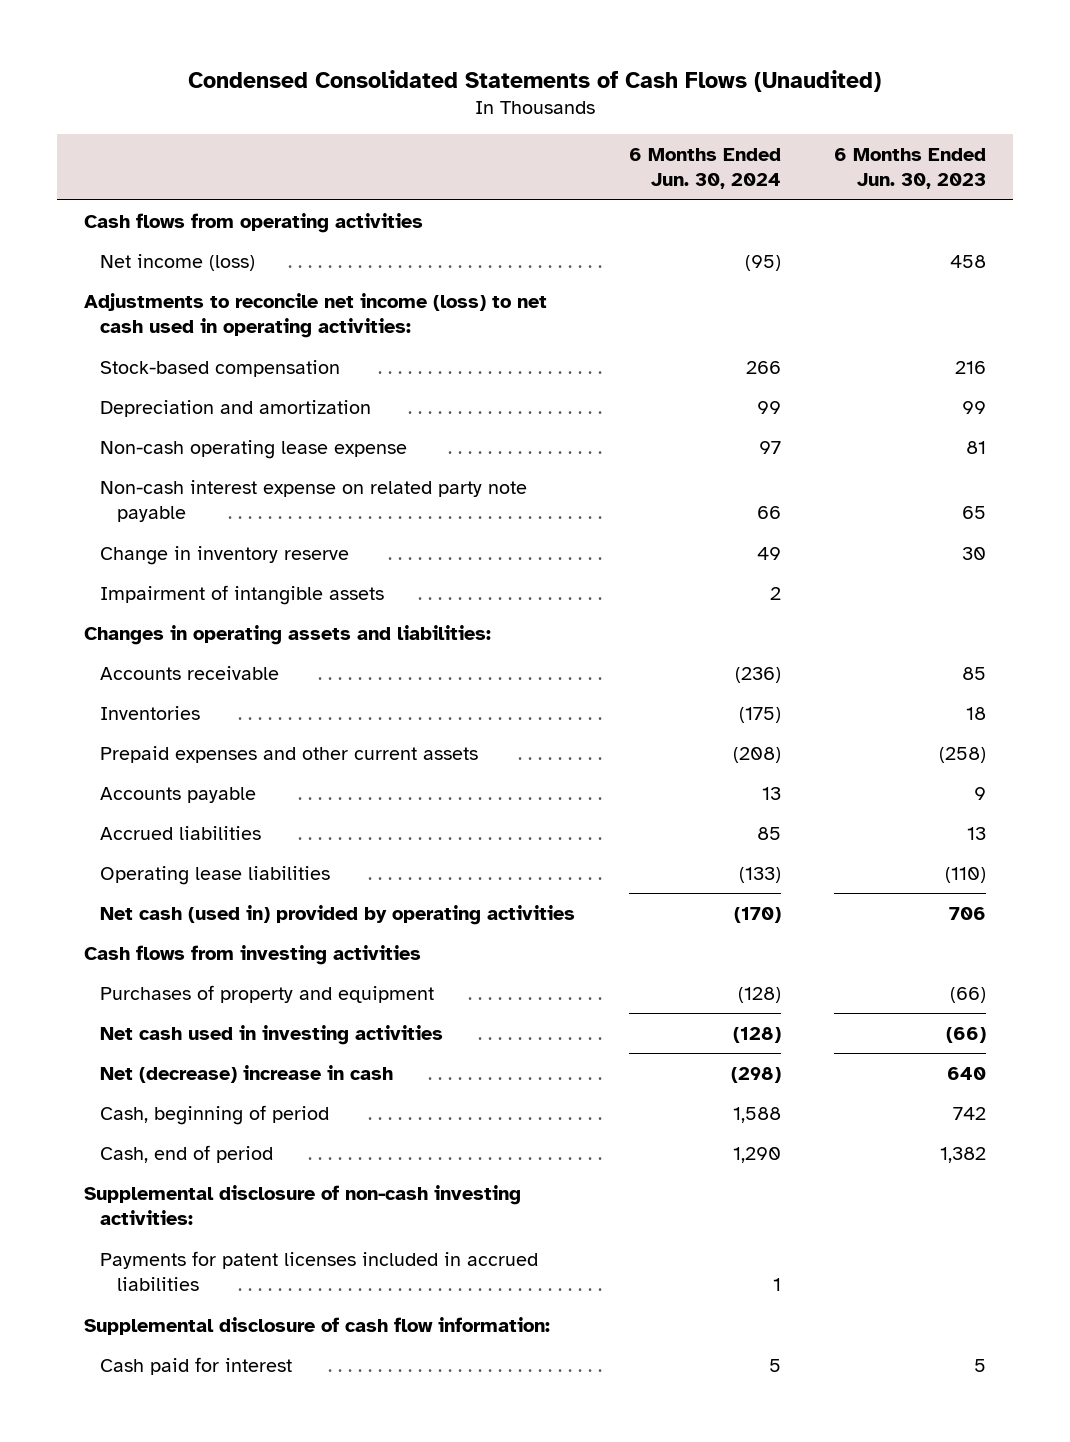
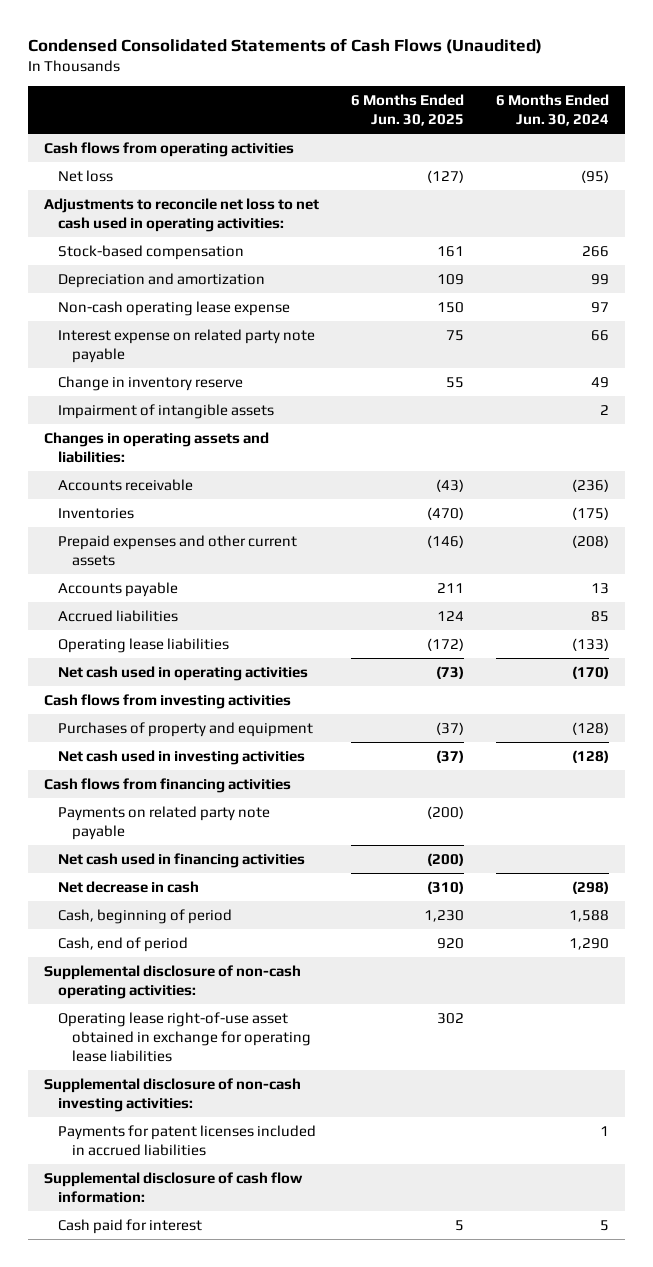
[834,148,987,190] 6 Months Ended Jun. 30, 2023 -> none
none -> [350,94,464,126] 6 Months Ended Jun. 30, 2025
[100,253,256,271] Net income (loss) -> [58,170,114,183] Net loss
[83,292,547,339] Adjustments to reconcile net income (loss) to net cash used in operating activities: -> [44,198,320,232] Adjustments to reconcile net loss to net cash used in operating activities:
[100,479,528,523] Non-cash interest expense on related party note payable -> [58,329,316,363] Interest expense on related party note payable
[100,904,576,925] Net cash (used in) provided by operating activities -> [58,666,309,682] Net cash used in operating activities
none -> [44,778,292,794] Cash flows from financing activities
none -> [58,806,271,840] Payments on related party note payable
none -> [58,853,306,869] Net cash used in financing activities
[100,1064,394,1083] Net (decrease) increase in cash -> [58,881,200,894] Net decrease in cash
none -> [44,965,302,999] Supplemental disclosure of non-cash operating activities:
none -> [58,1012,312,1062] Operating lease right-of-use asset obtained in exchange for operating lease liabilities

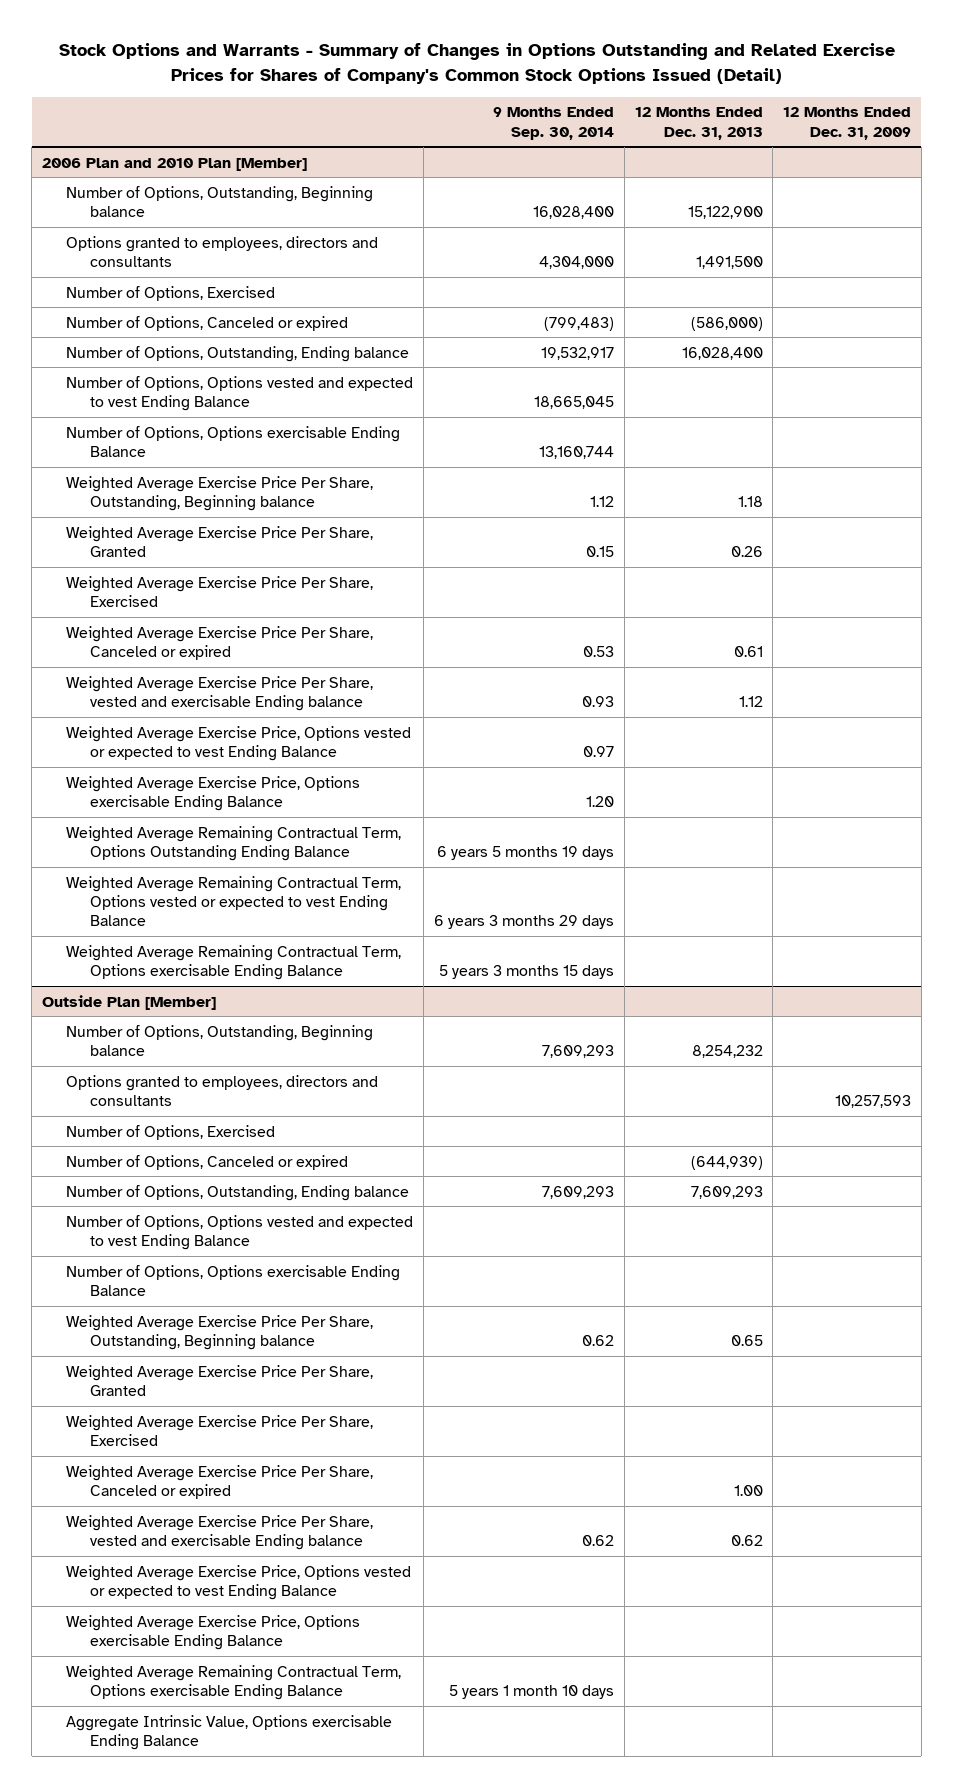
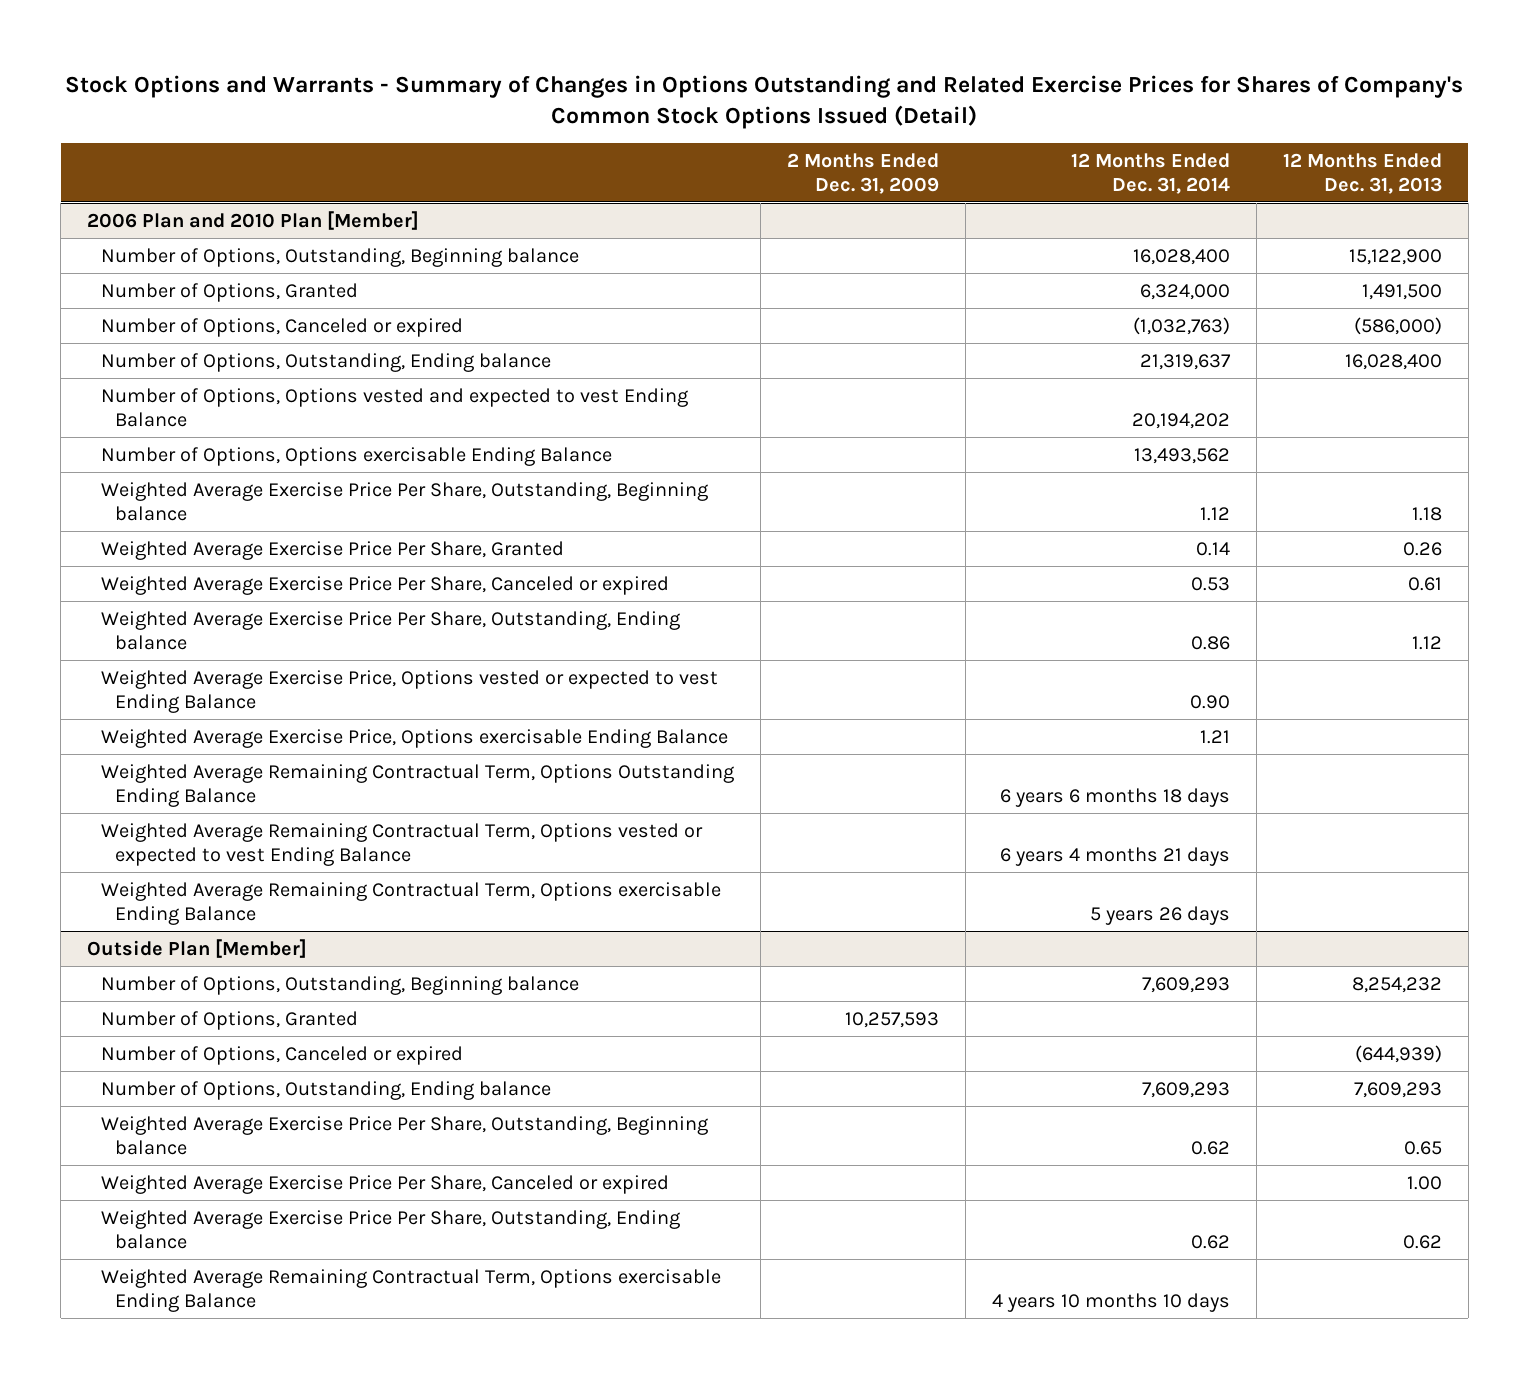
[492,107,614,140] 9 Months Ended Sep. 30, 2014 -> none
[783,107,912,140] 12 Months Ended Dec. 31, 2009 -> none
none -> [787,152,940,194] 2 Months Ended Dec. 31, 2009
none -> [1070,152,1230,194] 12 Months Ended Dec. 31, 2014
[66,285,276,301] Number of Options, Exercised -> none
[66,235,379,267] Options granted to employees, directors and consultants -> [101,283,359,303] Number of Options, Granted
[66,575,374,607] Weighted Average Exercise Price Per Share, Exercised -> none
[66,675,374,711] Weighted Average Exercise Price Per Share, vested and exercisable Ending balance -> [101,611,681,650] Weighted Average Exercise Price Per Share, Outstanding, Ending balance
[66,1124,276,1140] Number of Options, Exercised -> none
[66,1074,379,1106] Options granted to employees, directors and consultants -> [101,1011,359,1031] Number of Options, Granted
[66,1214,414,1250] Number of Options, Options vested and expected to vest Ending Balance -> none
[66,1264,401,1296] Number of Options, Options exercisable Ending Balance -> none
[66,1364,374,1396] Weighted Average Exercise Price Per Share, Granted -> none
[66,1414,374,1446] Weighted Average Exercise Price Per Share, Exercised -> none
[66,1564,412,1600] Weighted Average Exercise Price, Options vested or expected to vest Ending Balance -> none
[66,1614,361,1650] Weighted Average Exercise Price, Options exercisable Ending Balance -> none
[66,1514,374,1550] Weighted Average Exercise Price Per Share, vested and exercisable Ending balance -> [101,1210,681,1249] Weighted Average Exercise Price Per Share, Outstanding, Ending balance
[66,1714,393,1750] Aggregate Intrinsic Value, Options exercisable Ending Balance -> none

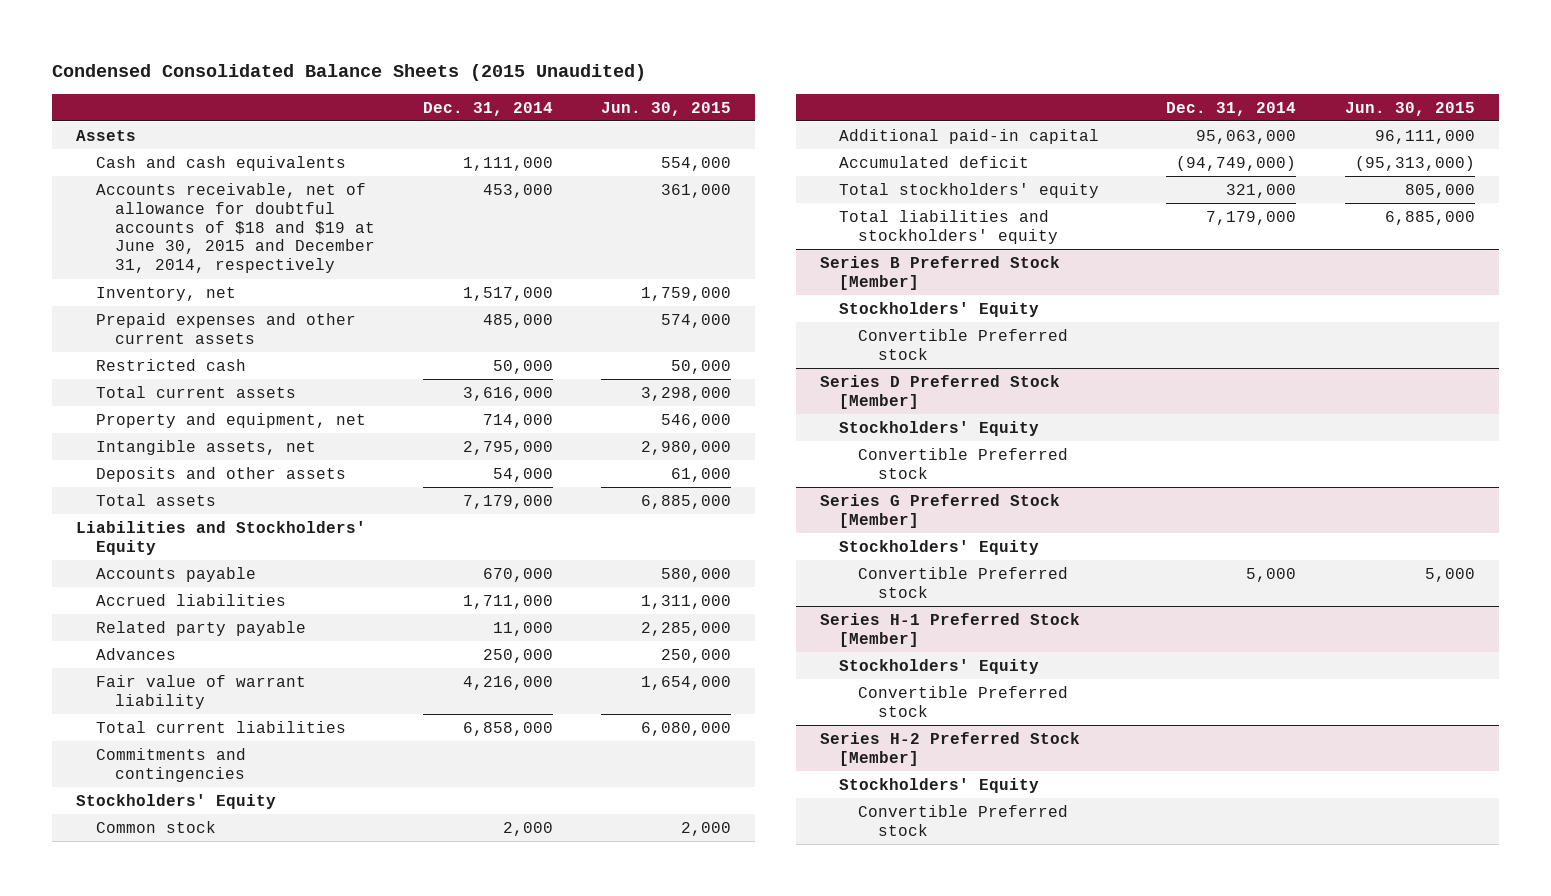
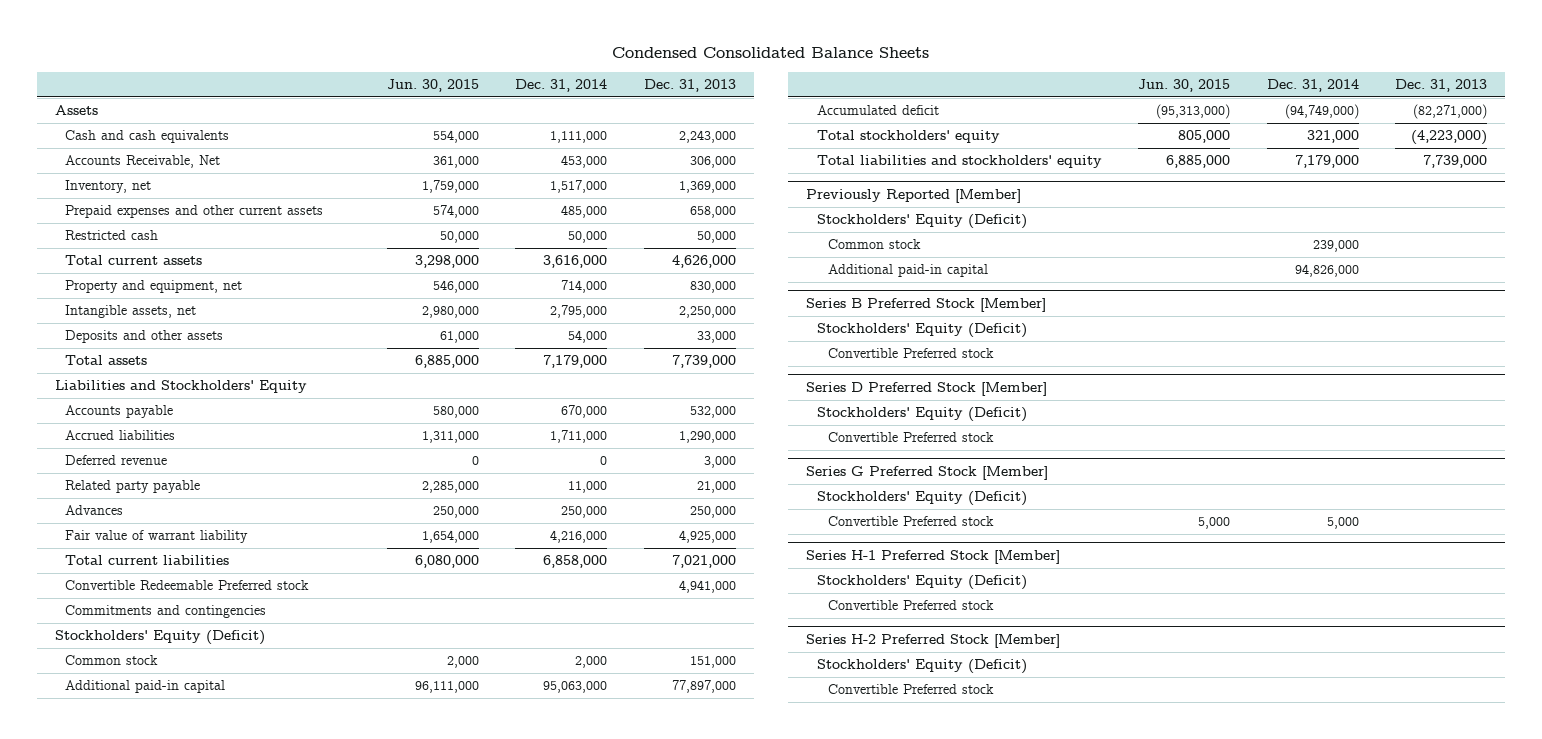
[52,64,647,82] Condensed Consolidated Balance Sheets (2015 Unaudited) -> [611,46,929,58] Condensed Consolidated Balance Sheets
none -> [643,79,736,93] Dec. 31, 2013
[95,183,376,274] Accounts receivable, net of allowance for doubtful accounts of $18 and $19 at June 30, 2015 and December 31, 2014, respectively -> [65,155,221,169] Accounts Receivable, Net
none -> [65,455,168,466] Deferred revenue
none -> [65,580,310,591] Convertible Redeemable Preferred stock
[76,794,277,810] Stockholders' Equity -> [54,630,265,646] Stockholders' Equity (Deficit)
none -> [806,188,1022,203] Previously Reported [Member]
none -> [817,214,1028,230] Stockholders' Equity (Deficit)
none -> [827,239,921,250] Common stock
none -> [827,264,988,278] Additional paid-in capital
[839,302,1040,318] Stockholders' Equity -> [817,323,1028,339] Stockholders' Equity (Deficit)
[839,421,1040,437] Stockholders' Equity -> [817,407,1028,423] Stockholders' Equity (Deficit)
[839,540,1040,556] Stockholders' Equity -> [817,491,1028,507] Stockholders' Equity (Deficit)
[839,659,1040,675] Stockholders' Equity -> [817,575,1028,591] Stockholders' Equity (Deficit)
[839,778,1040,794] Stockholders' Equity -> [817,659,1028,675] Stockholders' Equity (Deficit)

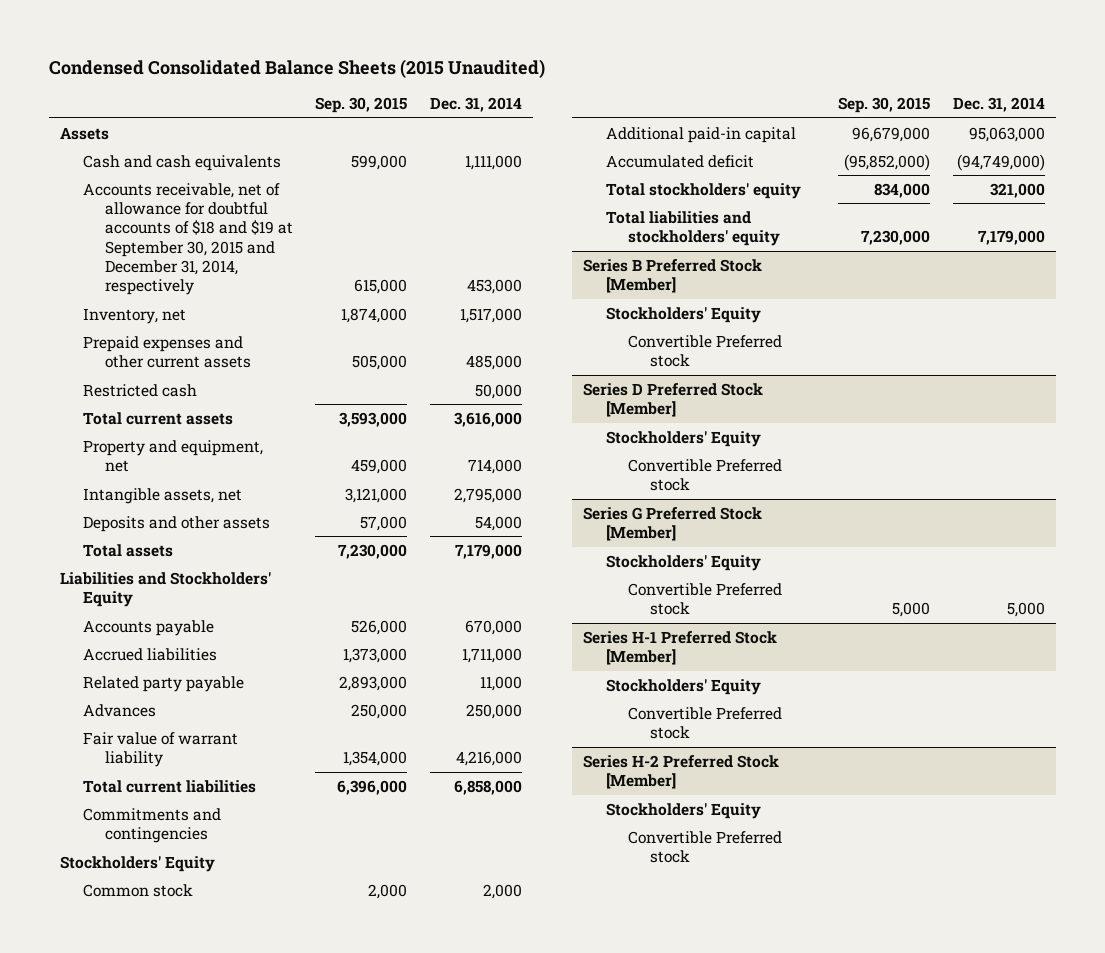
[611,46,929,58] Condensed Consolidated Balance Sheets -> [49,58,546,78] Condensed Consolidated Balance Sheets (2015 Unaudited)
[386,79,479,93] Jun. 30, 2015 -> none
[643,79,736,93] Dec. 31, 2013 -> none
none -> [315,97,408,114] Sep. 30, 2015
[65,155,221,169] Accounts Receivable, Net -> [82,182,293,296] Accounts receivable, net of allowance for doubtful accounts of $18 and $19 at September 30, 2015 and December 31, 2014, respectively
[65,455,168,466] Deferred revenue -> none
[65,580,310,591] Convertible Redeemable Preferred stock -> none
[54,630,265,646] Stockholders' Equity (Deficit) -> [60,855,216,872] Stockholders' Equity
[806,188,1022,203] Previously Reported [Member] -> none
[817,214,1028,230] Stockholders' Equity (Deficit) -> none
[827,239,921,250] Common stock -> none
[827,264,988,278] Additional paid-in capital -> none
[817,323,1028,339] Stockholders' Equity (Deficit) -> [605,306,761,323] Stockholders' Equity
[817,407,1028,423] Stockholders' Equity (Deficit) -> [605,430,761,447] Stockholders' Equity
[817,491,1028,507] Stockholders' Equity (Deficit) -> [605,554,761,571] Stockholders' Equity
[817,575,1028,591] Stockholders' Equity (Deficit) -> [605,678,761,695] Stockholders' Equity
[817,659,1028,675] Stockholders' Equity (Deficit) -> [605,802,761,819] Stockholders' Equity

